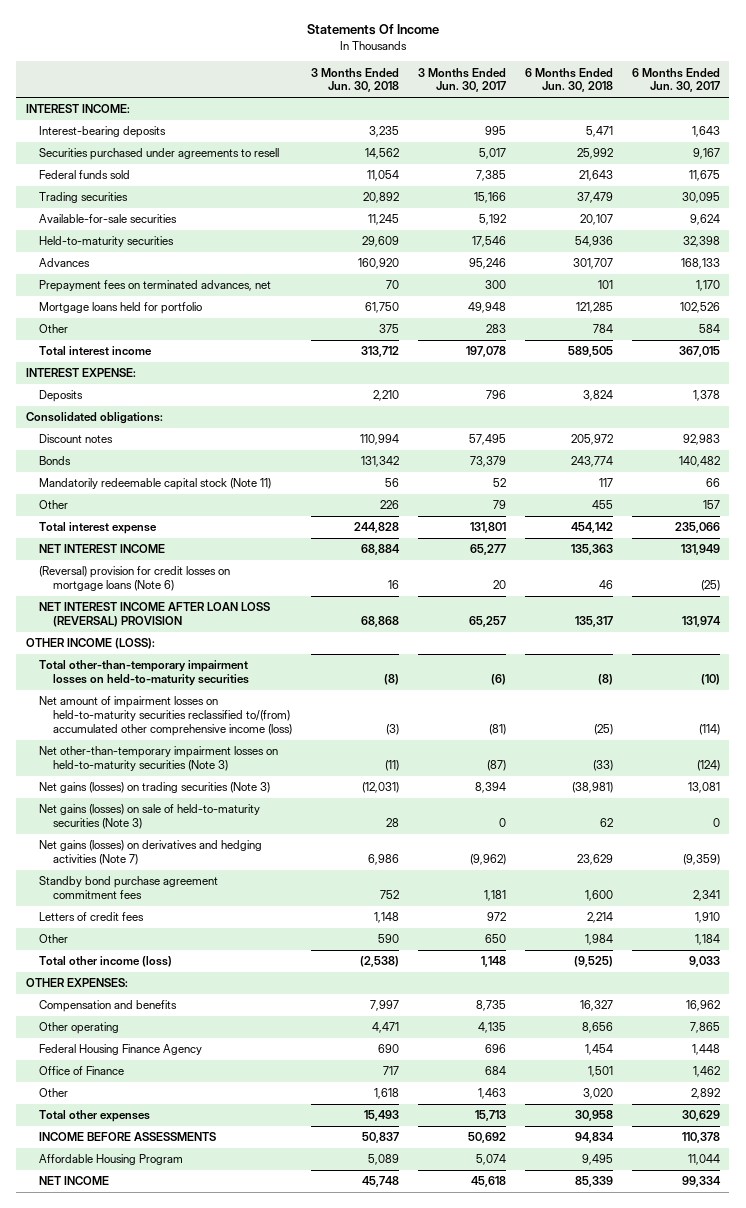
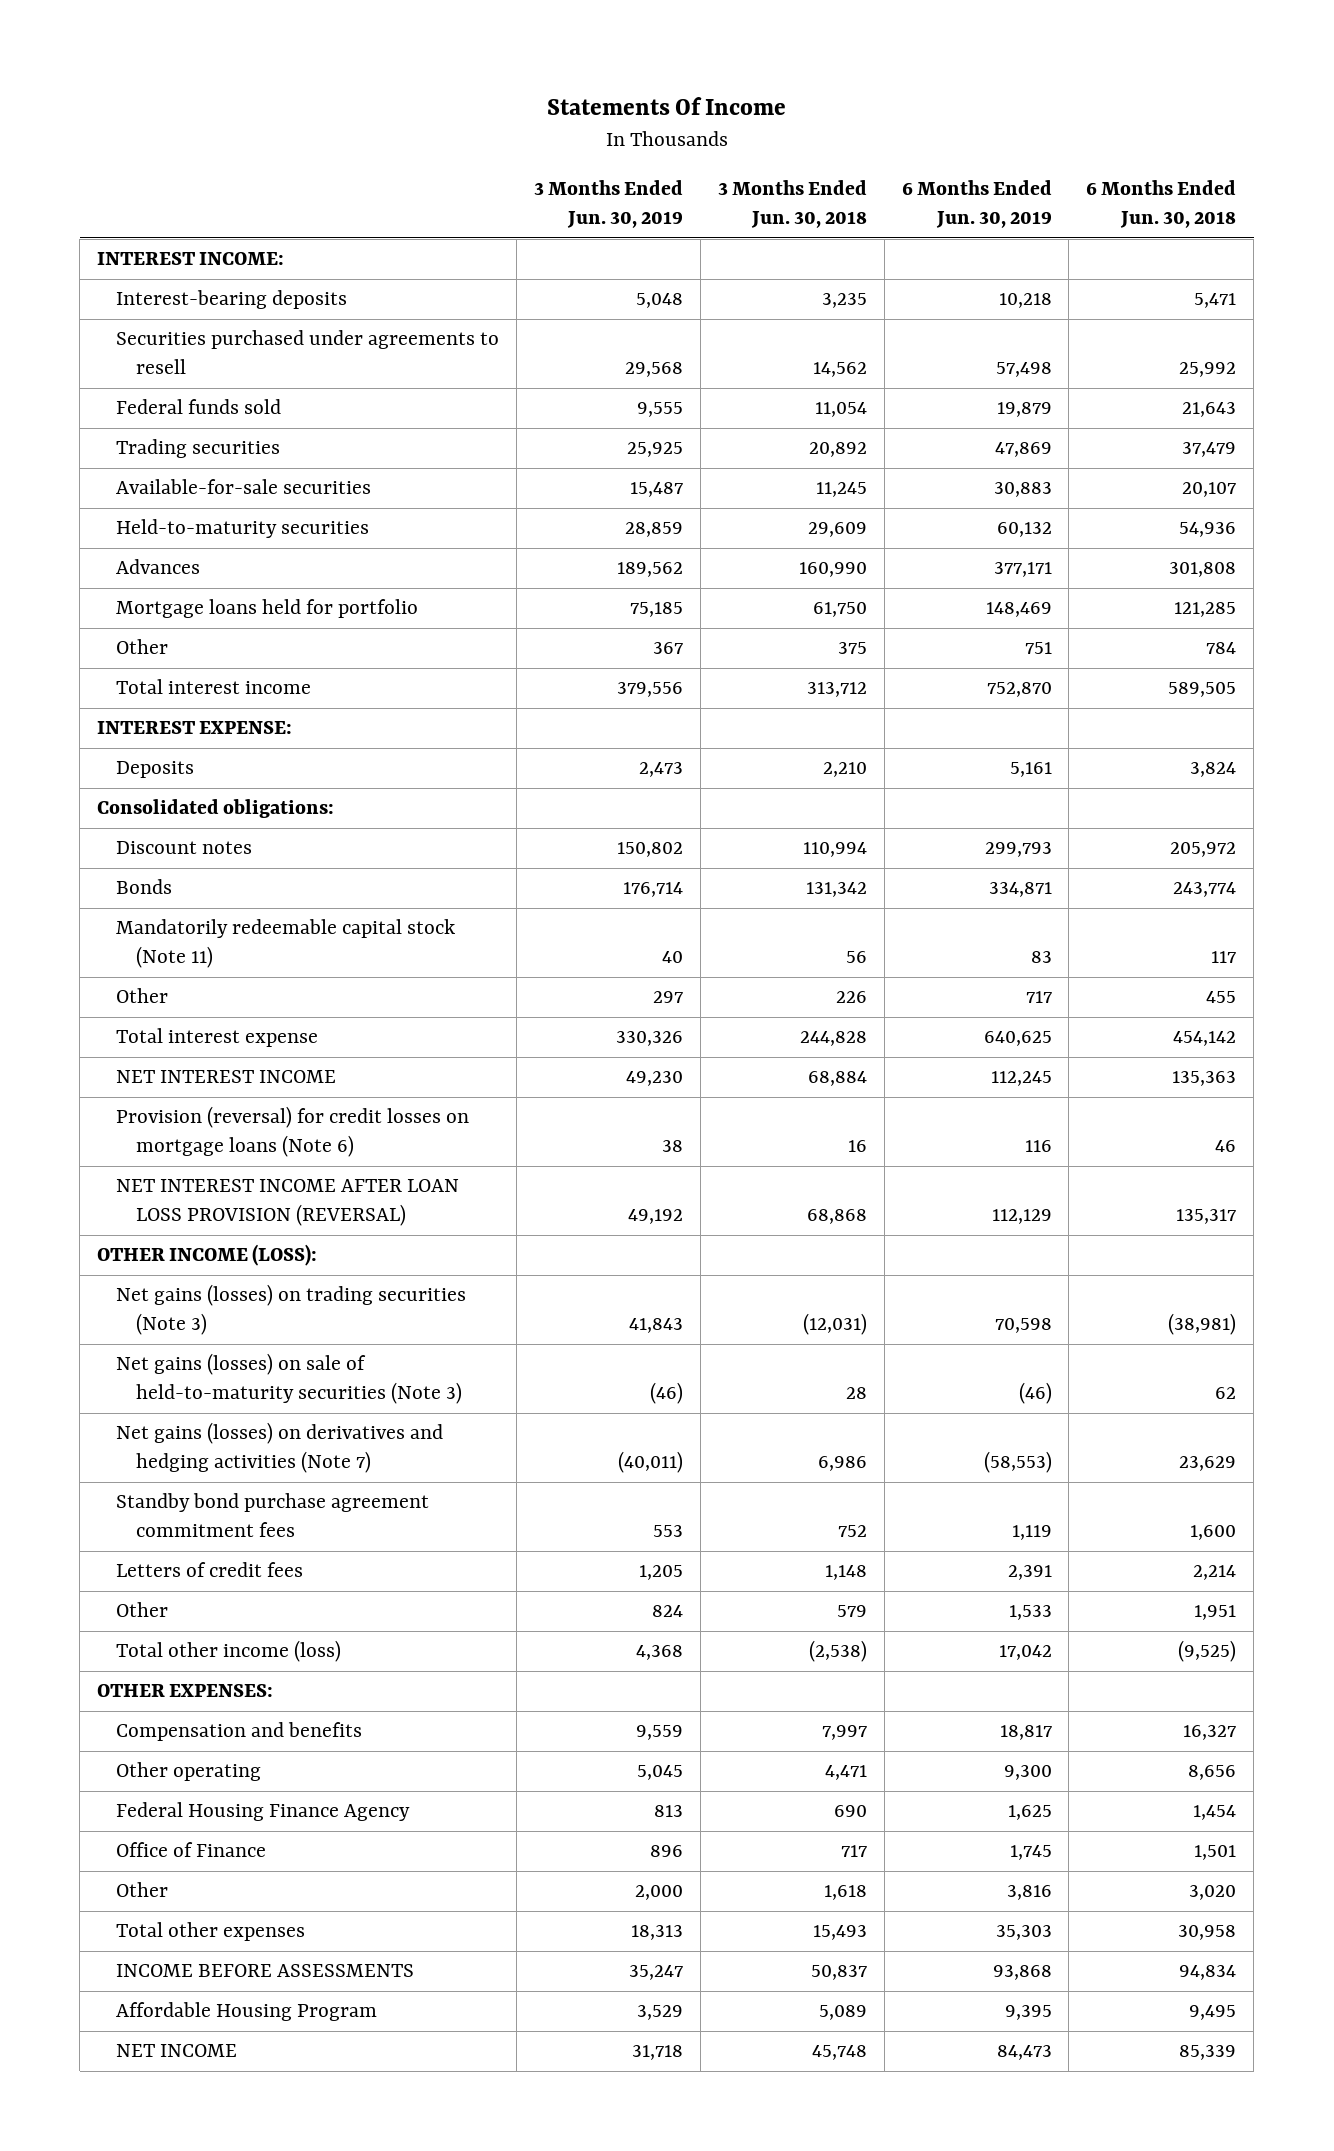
[417,67,506,93] 3 Months Ended Jun. 30, 2017 -> none
[631,67,720,93] 6 Months Ended Jun. 30, 2017 -> none
none -> [534,180,684,229] 3 Months Ended Jun. 30, 2019
none -> [901,180,1052,229] 6 Months Ended Jun. 30, 2019
[39,280,272,293] Prepayment fees on terminated advances, net -> none
[357,258,399,270] 160,920 -> [798,562,867,578] 160,990
[572,258,613,270] 301,707 -> [1169,562,1237,578] 301,808
[39,566,231,592] (Reversal) provision for credit losses on mortgage loans (Note 6) -> [116,1106,470,1158] Provision (reversal) for credit losses on mortgage loans (Note 6)
[39,602,271,628] NET INTEREST INCOME AFTER LOAN LOSS (REVERSAL) PROVISION -> [116,1179,460,1227] NET INTEREST INCOME AFTER LOAN LOSS PROVISION (REVERSAL)
[39,660,249,687] Total other-than-temporary impairment losses on held-to-maturity securities -> none
[39,696,292,736] Net amount of impairment losses on held-to-maturity securities reclassified to/(from) accumulated other comprehensive income (loss) -> none
[39,746,279,772] Net other-than-temporary impairment losses on held-to-maturity securities (Note 3) -> none
[377,934,399,944] 590 -> [836,1605,867,1618] 579
[584,934,613,946] 1,984 -> [1194,1605,1237,1621] 1,951

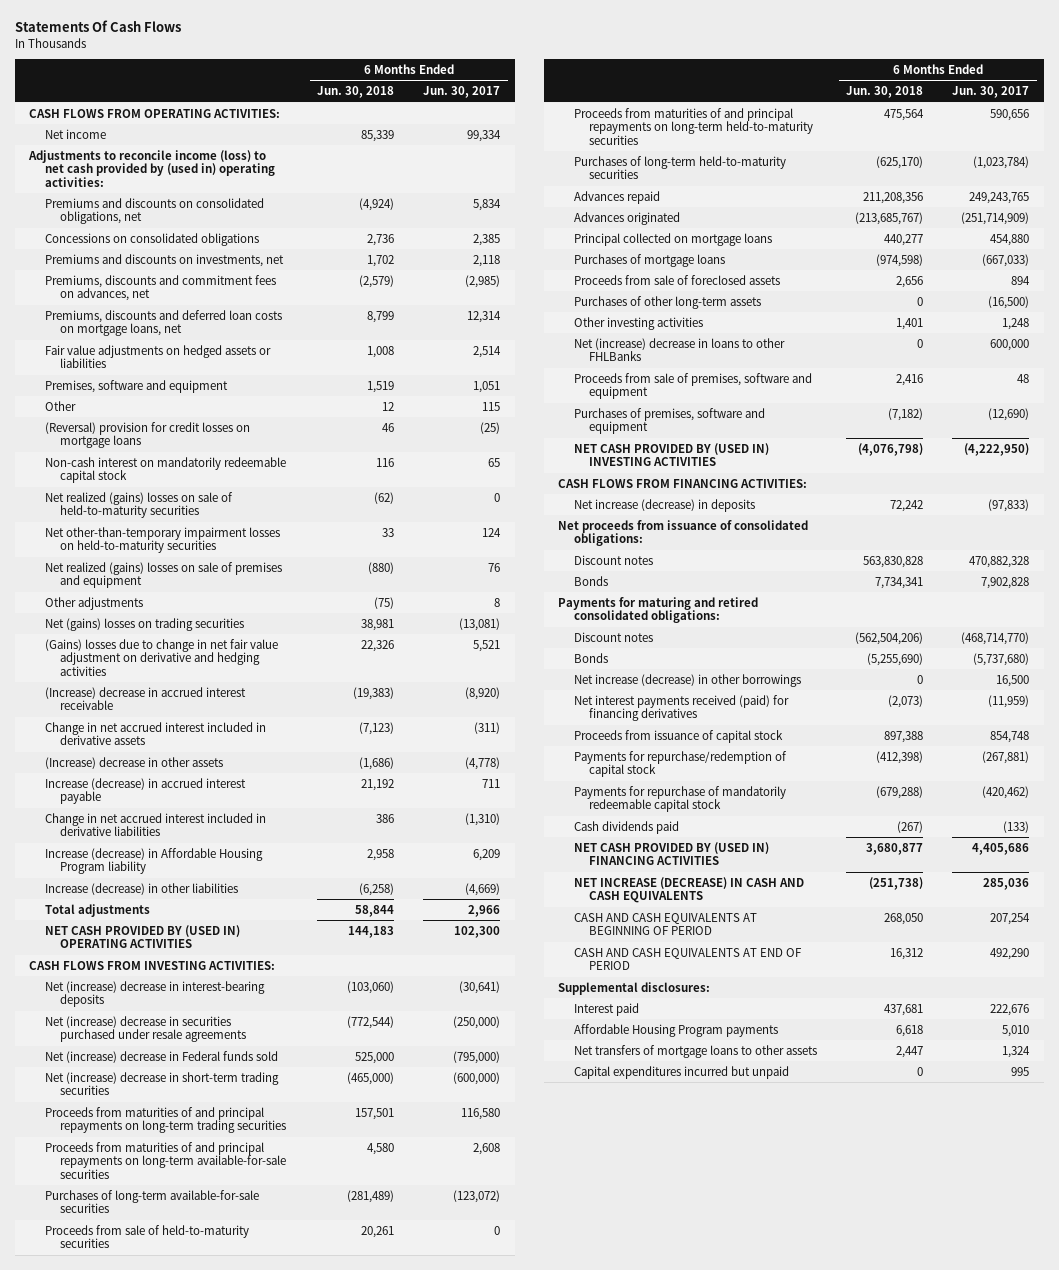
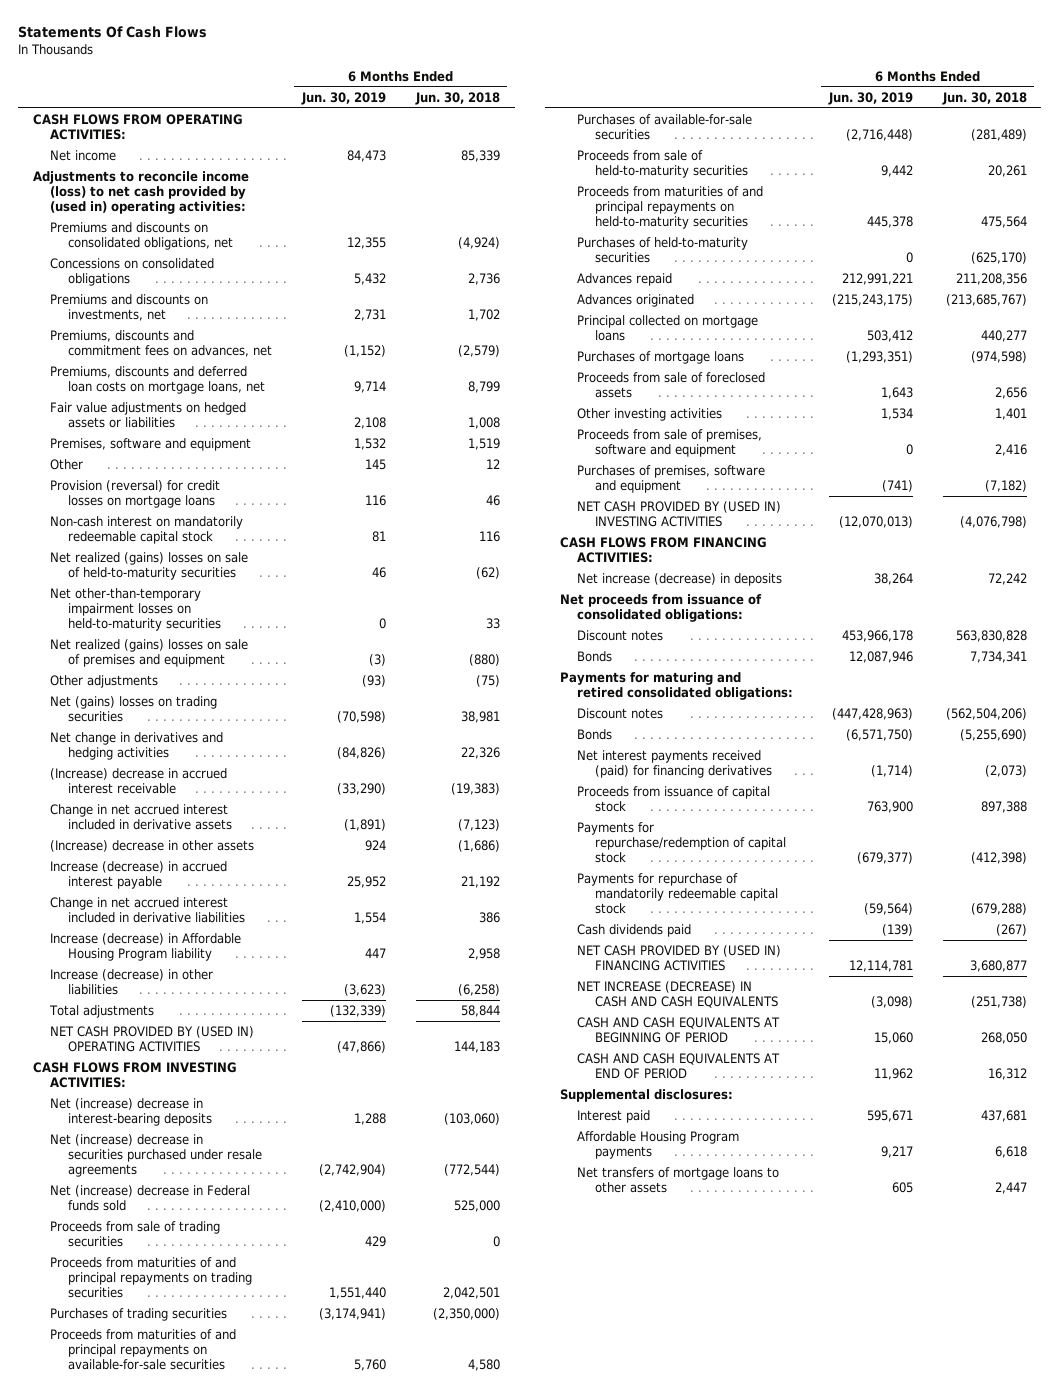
[423,86,501,99] Jun. 30, 2017 -> none
none -> [300,91,386,105] Jun. 30, 2019
[44,421,250,449] (Reversal) provision for credit losses on mortgage loans -> [50,479,221,508] Provision (reversal) for credit losses on mortgage loans
[44,638,278,676] (Gains) losses due to change in net fair value adjustment on derivative and hedging activities -> [50,731,224,760] Net change in derivatives and hedging activities
[44,1071,279,1096] Net (increase) decrease in short-term trading securities -> none
none -> [50,1220,221,1247] Proceeds from sale of trading securities
[44,1106,287,1134] Proceeds from maturities of and principal repayments on long-term trading securities -> [50,1256,252,1298] Proceeds from maturities of and principal repayments on trading securities
[355,1107,395,1120] 157,501 -> [442,1286,500,1299] 2,042,501
none -> [50,1307,228,1321] Purchases of trading securities
[44,1141,287,1179] Proceeds from maturities of and principal repayments on long-term available-for-sale securities -> [50,1328,237,1370] Proceeds from maturities of and principal repayments on available-for-sale securities
[44,1189,259,1214] Purchases of long-term available-for-sale securities -> [577,113,753,140] Purchases of available-for-sale securities
[573,107,814,145] Proceeds from maturities of and principal repayments on long-term held-to-maturity securities -> [577,185,764,229] Proceeds from maturities of and principal repayments on held-to-maturity securities
[573,155,786,180] Purchases of long-term held-to-maturity securities -> [577,236,749,263] Purchases of held-to-maturity securities
[573,295,761,309] Purchases of other long-term assets -> none
[573,337,785,362] Net (increase) decrease in loans to other FHLBanks -> none
[573,673,801,687] Net increase (decrease) in other borrowings -> none
[573,1065,789,1079] Capital expenditures incurred but unpaid -> none

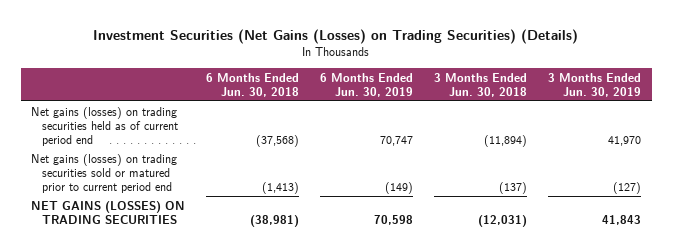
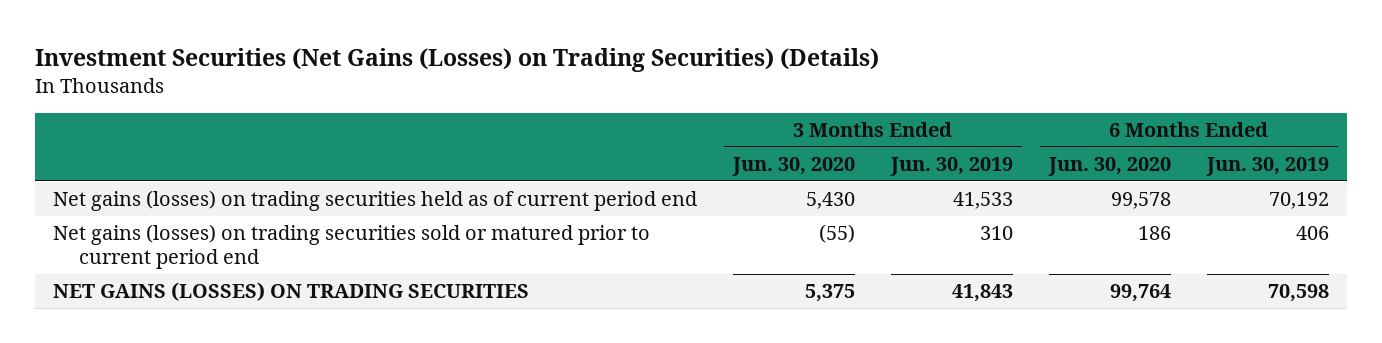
[206,72,300,97] 6 Months Ended Jun. 30, 2018 -> none
[434,72,528,97] 3 Months Ended Jun. 30, 2018 -> none
none -> [732,157,856,177] Jun. 30, 2020
none -> [1047,157,1171,177] Jun. 30, 2020
[380,135,414,146] 70,747 -> [1268,192,1329,210] 70,192
[608,135,642,146] 41,970 -> [952,192,1013,210] 41,533
[385,181,414,194] (149) -> [1295,226,1329,241] 406
[613,181,642,194] (127) -> [979,226,1013,241] 310

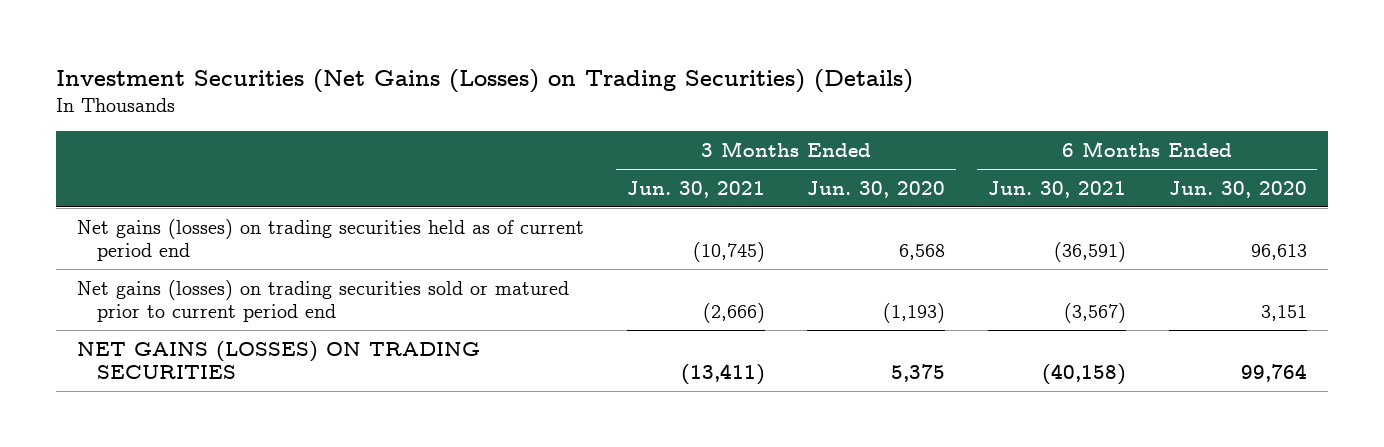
[889,157,1013,177] Jun. 30, 2019 -> none
[1205,157,1329,177] Jun. 30, 2019 -> none
none -> [626,180,765,198] Jun. 30, 2021
none -> [987,180,1126,198] Jun. 30, 2021
[806,192,856,210] 5,430 -> [899,244,946,261] 6,568
[1110,192,1171,210] 99,578 -> [1250,244,1307,261] 96,613
[819,224,856,244] (55) -> [883,303,946,324] (1,193)
[1137,226,1171,241] 186 -> [1260,305,1307,322] 3,151

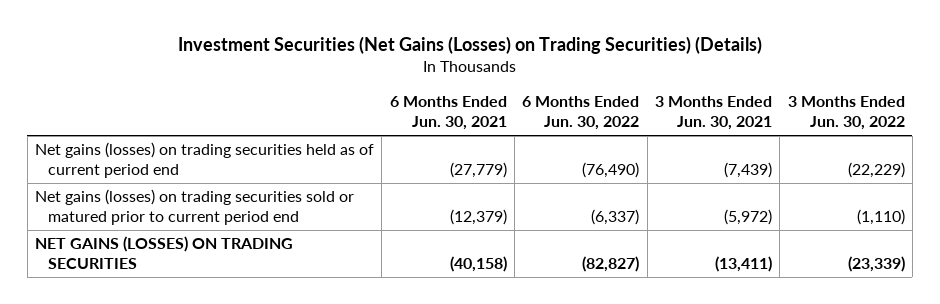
[807,180,946,198] Jun. 30, 2020 -> none
[1168,180,1307,198] Jun. 30, 2020 -> none
none -> [522,96,640,130] 6 Months Ended Jun. 30, 2022
none -> [787,96,905,130] 3 Months Ended Jun. 30, 2022
[692,242,765,263] (10,745) -> [724,161,773,178] (7,439)
[1053,242,1126,263] (36,591) -> [449,161,507,178] (27,779)
[702,303,765,324] (2,666) -> [724,208,773,225] (5,972)
[1063,303,1126,324] (3,567) -> [449,208,507,225] (12,379)

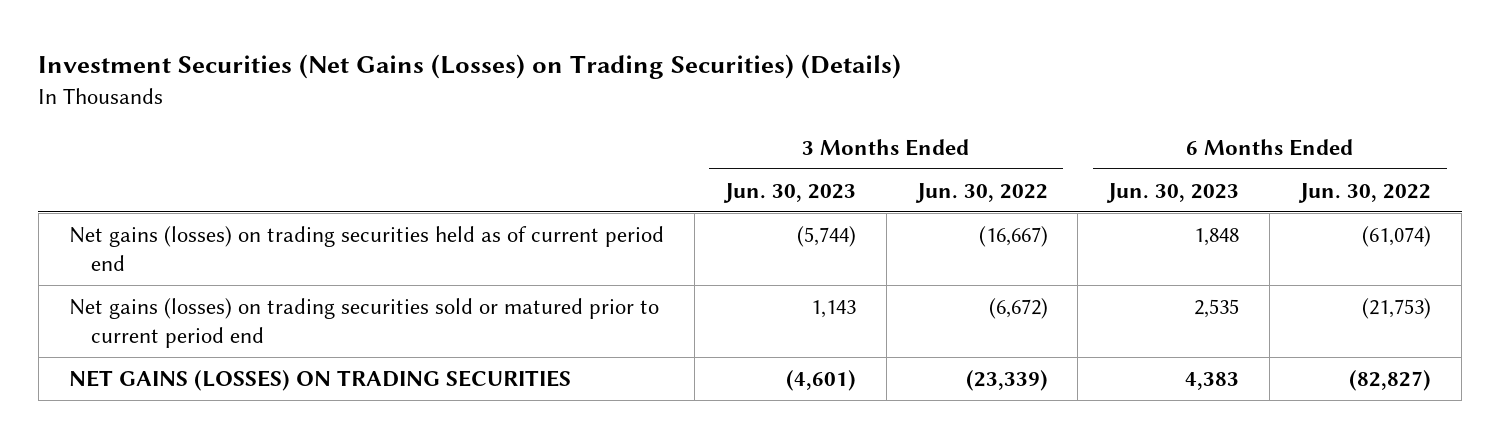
[389,96,507,130] 6 Months Ended Jun. 30, 2021 -> none
[655,96,773,130] 3 Months Ended Jun. 30, 2021 -> none
none -> [722,182,856,203] Jun. 30, 2023
none -> [1106,182,1240,203] Jun. 30, 2023
[582,161,640,178] (76,490) -> [1362,225,1432,247] (61,074)
[847,161,905,178] (22,229) -> [978,225,1048,247] (16,667)
[591,208,640,225] (6,337) -> [1362,297,1432,319] (21,753)
[856,208,905,225] (1,110) -> [988,297,1048,319] (6,672)

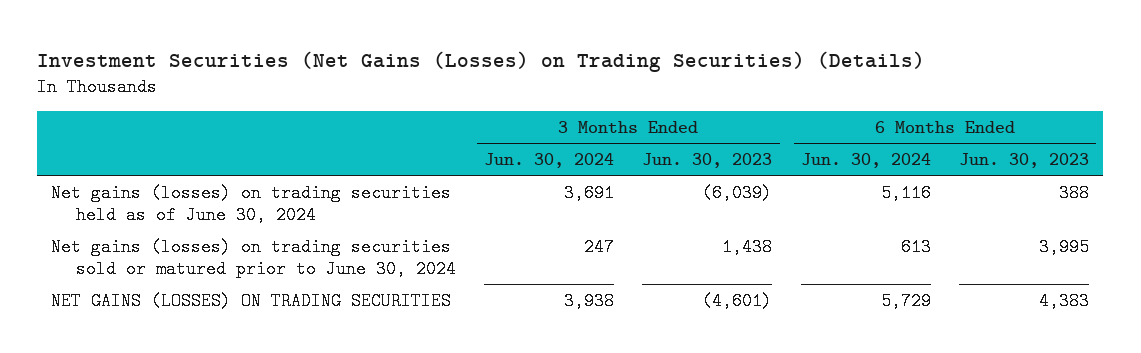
[914,182,1048,203] Jun. 30, 2022 -> none
[1298,182,1432,203] Jun. 30, 2022 -> none
none -> [484,152,615,168] Jun. 30, 2024
none -> [800,152,931,168] Jun. 30, 2024
[68,225,664,271] Net gains (losses) on trading securities held as of current period end -> [51,183,452,225] Net gains (losses) on trading securities held as of June 30, 2024
[796,225,856,247] (5,744) -> [702,183,773,202] (6,039)
[1194,227,1240,246] 1,848 -> [1059,183,1090,202] 388
[68,297,659,348] Net gains (losses) on trading securities sold or matured prior to current period end -> [51,237,456,279] Net gains (losses) on trading securities sold or matured prior to June 30, 2024
[810,299,856,318] 1,143 -> [722,237,773,256] 1,438
[1194,298,1240,318] 2,535 -> [1039,237,1090,256] 3,995

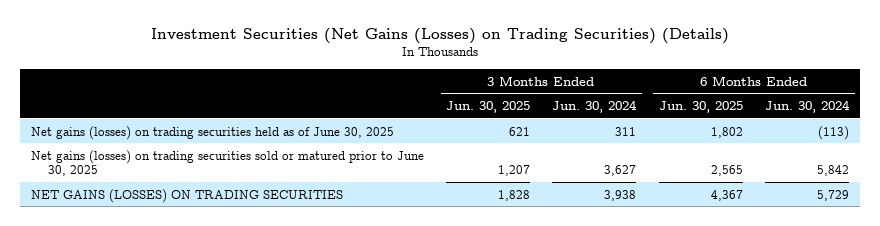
[642,152,773,168] Jun. 30, 2023 -> none
[959,152,1090,168] Jun. 30, 2023 -> none
none -> [446,100,531,113] Jun. 30, 2025
none -> [658,100,743,113] Jun. 30, 2025
[51,183,452,225] Net gains (losses) on trading securities held as of June 30, 2024 -> [30,125,394,140] Net gains (losses) on trading securities held as of June 30, 2025
[564,183,615,202] 3,691 -> [615,126,637,136] 311
[880,183,931,202] 5,116 -> [818,125,850,140] (113)
[51,237,456,279] Net gains (losses) on trading securities sold or matured prior to June 30, 2024 -> [30,149,424,177] Net gains (losses) on trading securities sold or matured prior to June 30, 2025
[584,237,615,256] 247 -> [604,165,637,177] 3,627
[900,237,931,256] 613 -> [817,165,850,177] 5,842

